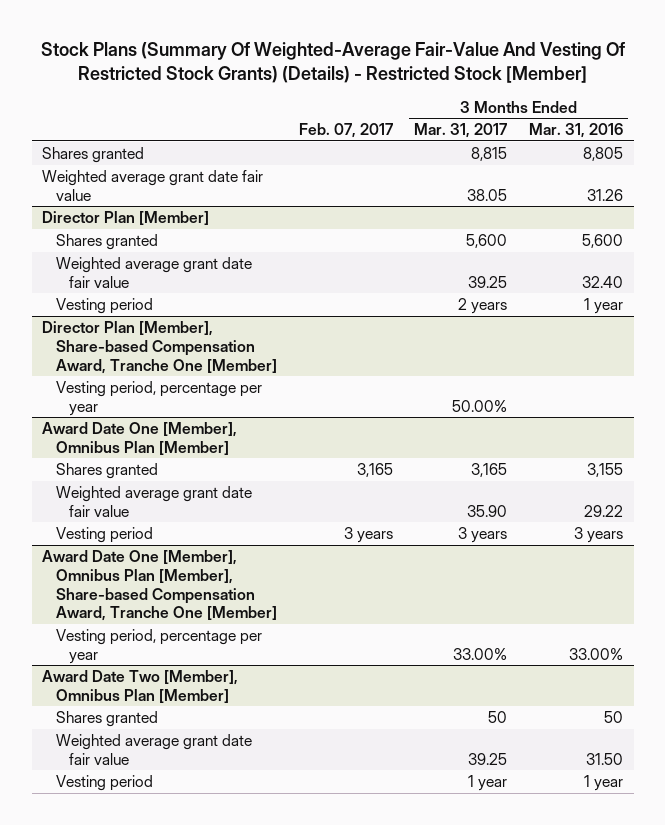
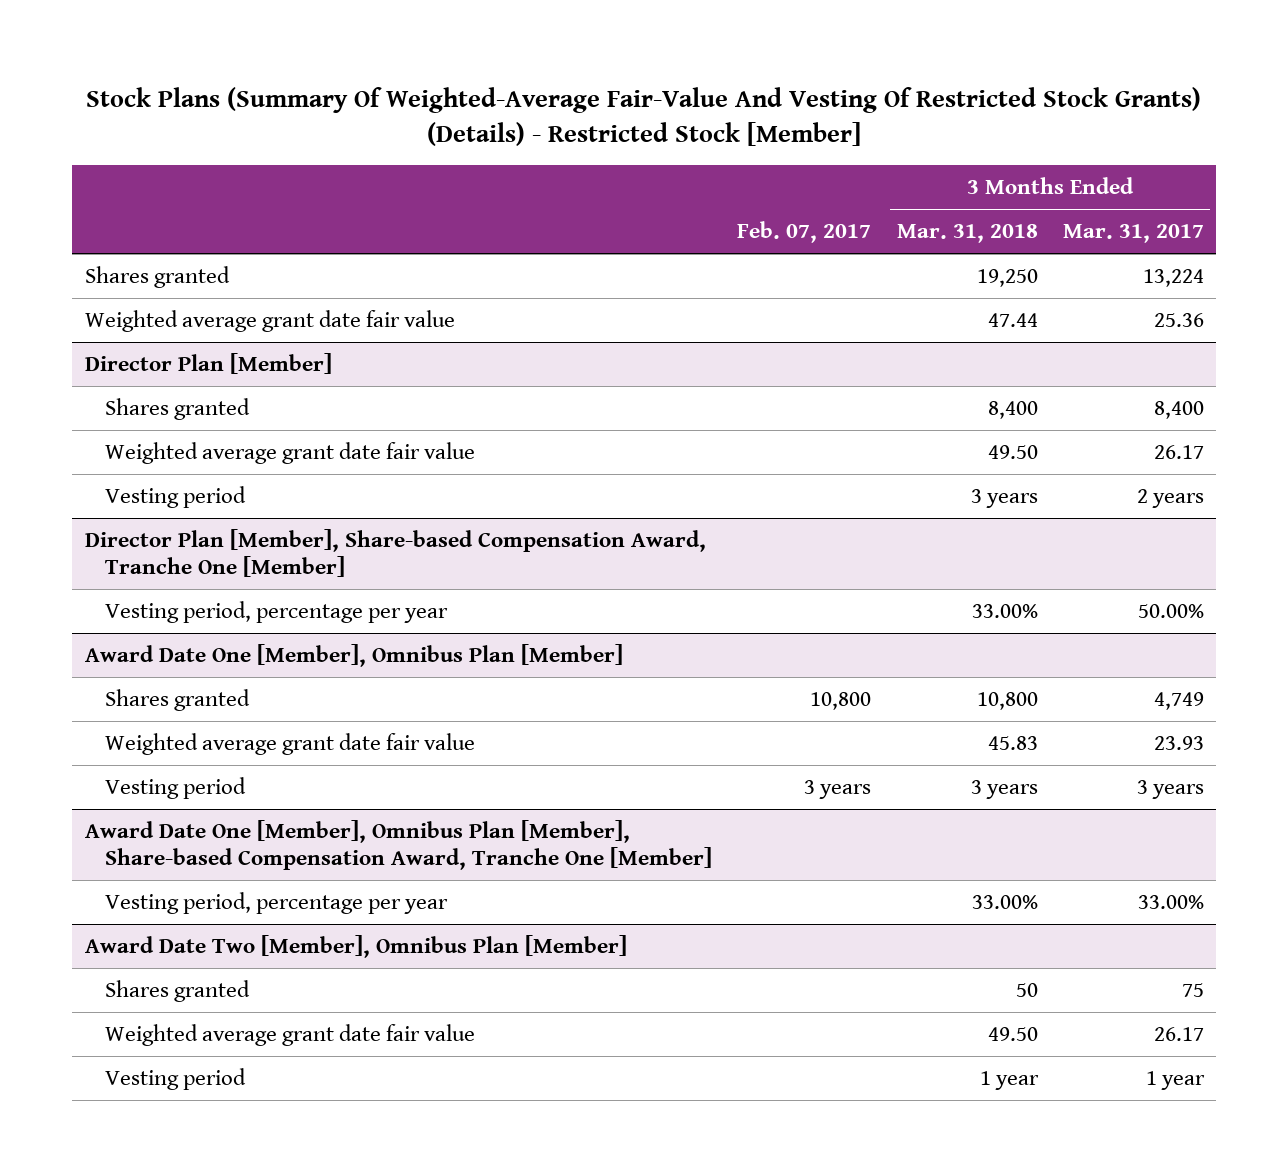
[528,123,623,139] Mar. 31, 2016 -> none
none -> [896,224,1038,244] Mar. 31, 2018
[471,147,508,162] 8,815 -> [1142,269,1204,288] 13,224
[467,188,508,201] 38.05 -> [1153,313,1204,328] 25.36
[466,234,508,249] 5,600 -> [1153,401,1204,420] 8,400
[468,275,508,288] 39.25 -> [1153,445,1204,460] 26.17
[356,463,393,478] 3,165 -> [810,692,872,711] 10,800
[471,463,508,478] 3,165 -> [1153,692,1204,711] 4,749
[467,504,508,517] 35.90 -> [1153,736,1204,751] 23.93
[488,711,508,724] 50 -> [1181,983,1204,998] 75
[468,752,508,765] 39.25 -> [1153,1027,1204,1042] 26.17

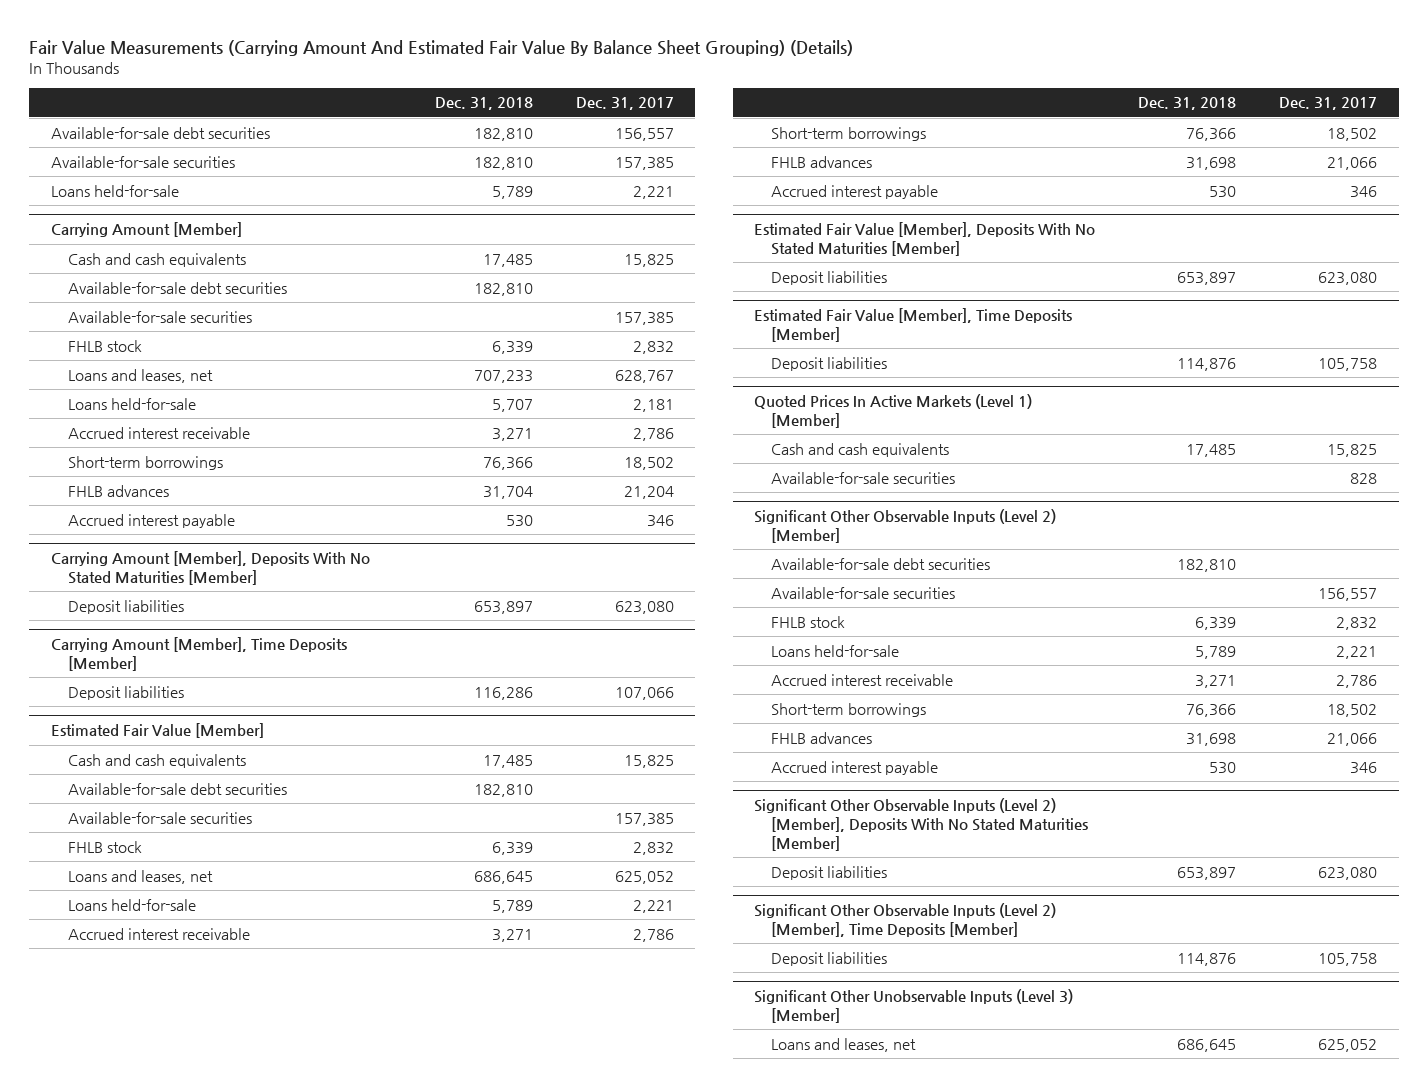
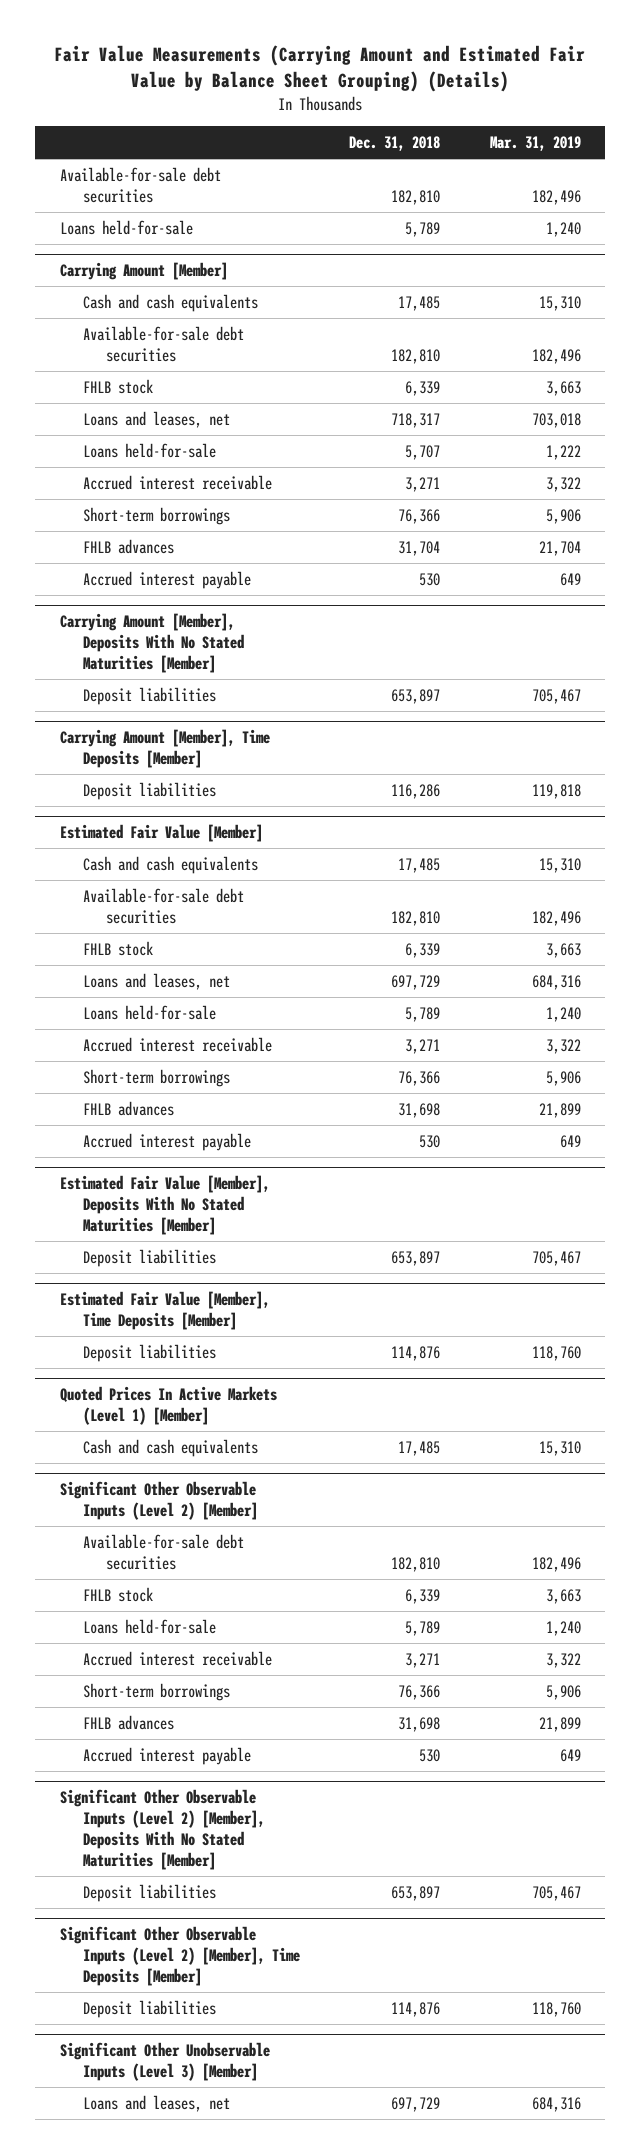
[29,39,854,56] Fair Value Measurements (Carrying Amount And Estimated Fair Value By Balance Sheet Grouping) (Details) -> [54,45,586,93] Fair Value Measurements (Carrying Amount and Estimated Fair Value by Balance Sheet Grouping) (Details)
[575,97,674,111] Dec. 31, 2017 -> none
none -> [489,136,581,152] Mar. 31, 2019
[50,155,235,168] Available-for-sale securities -> none
[67,310,252,323] Available-for-sale securities -> none
[473,369,533,383] 707,233 -> [391,412,441,428] 718,317
[67,811,252,824] Available-for-sale securities -> none
[473,870,533,884] 686,645 -> [391,974,441,990] 697,729
[771,471,956,484] Available-for-sale securities -> none
[771,586,956,599] Available-for-sale securities -> none
[1177,1038,1237,1052] 686,645 -> [391,2096,441,2112] 697,729

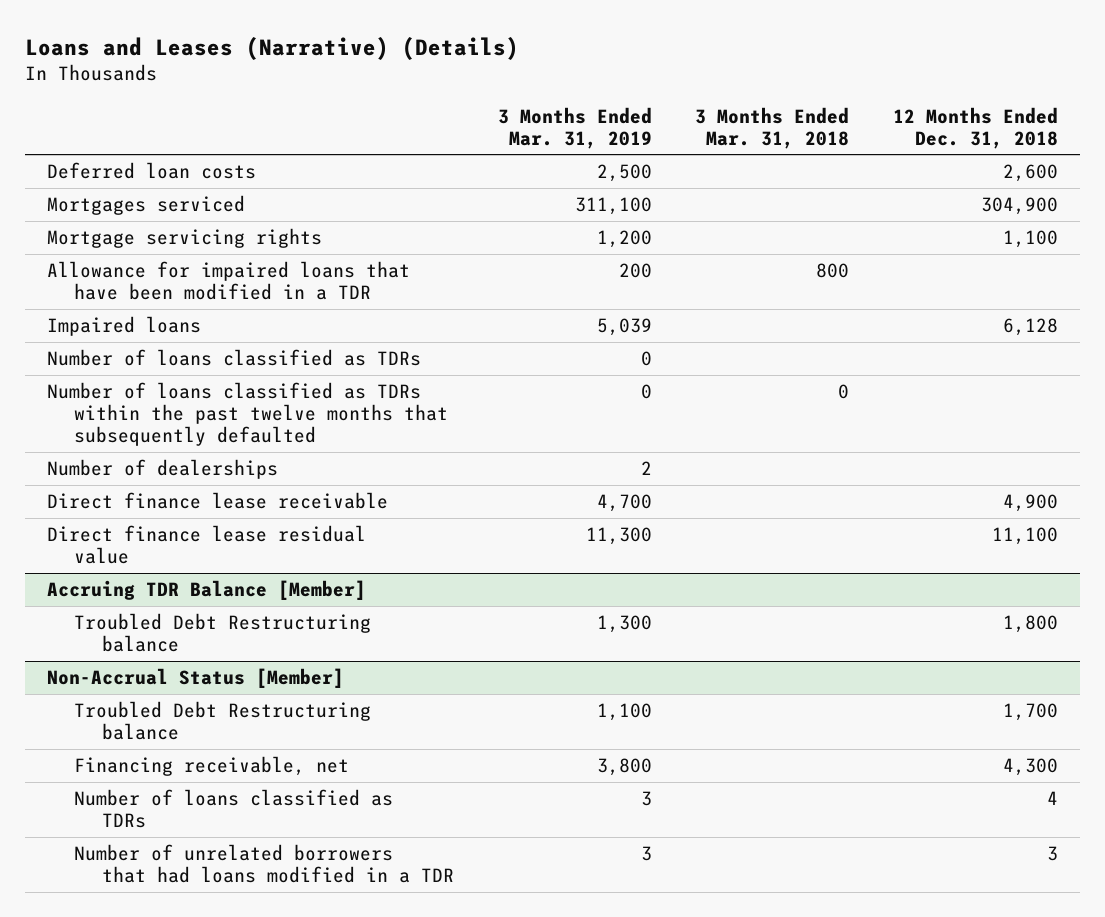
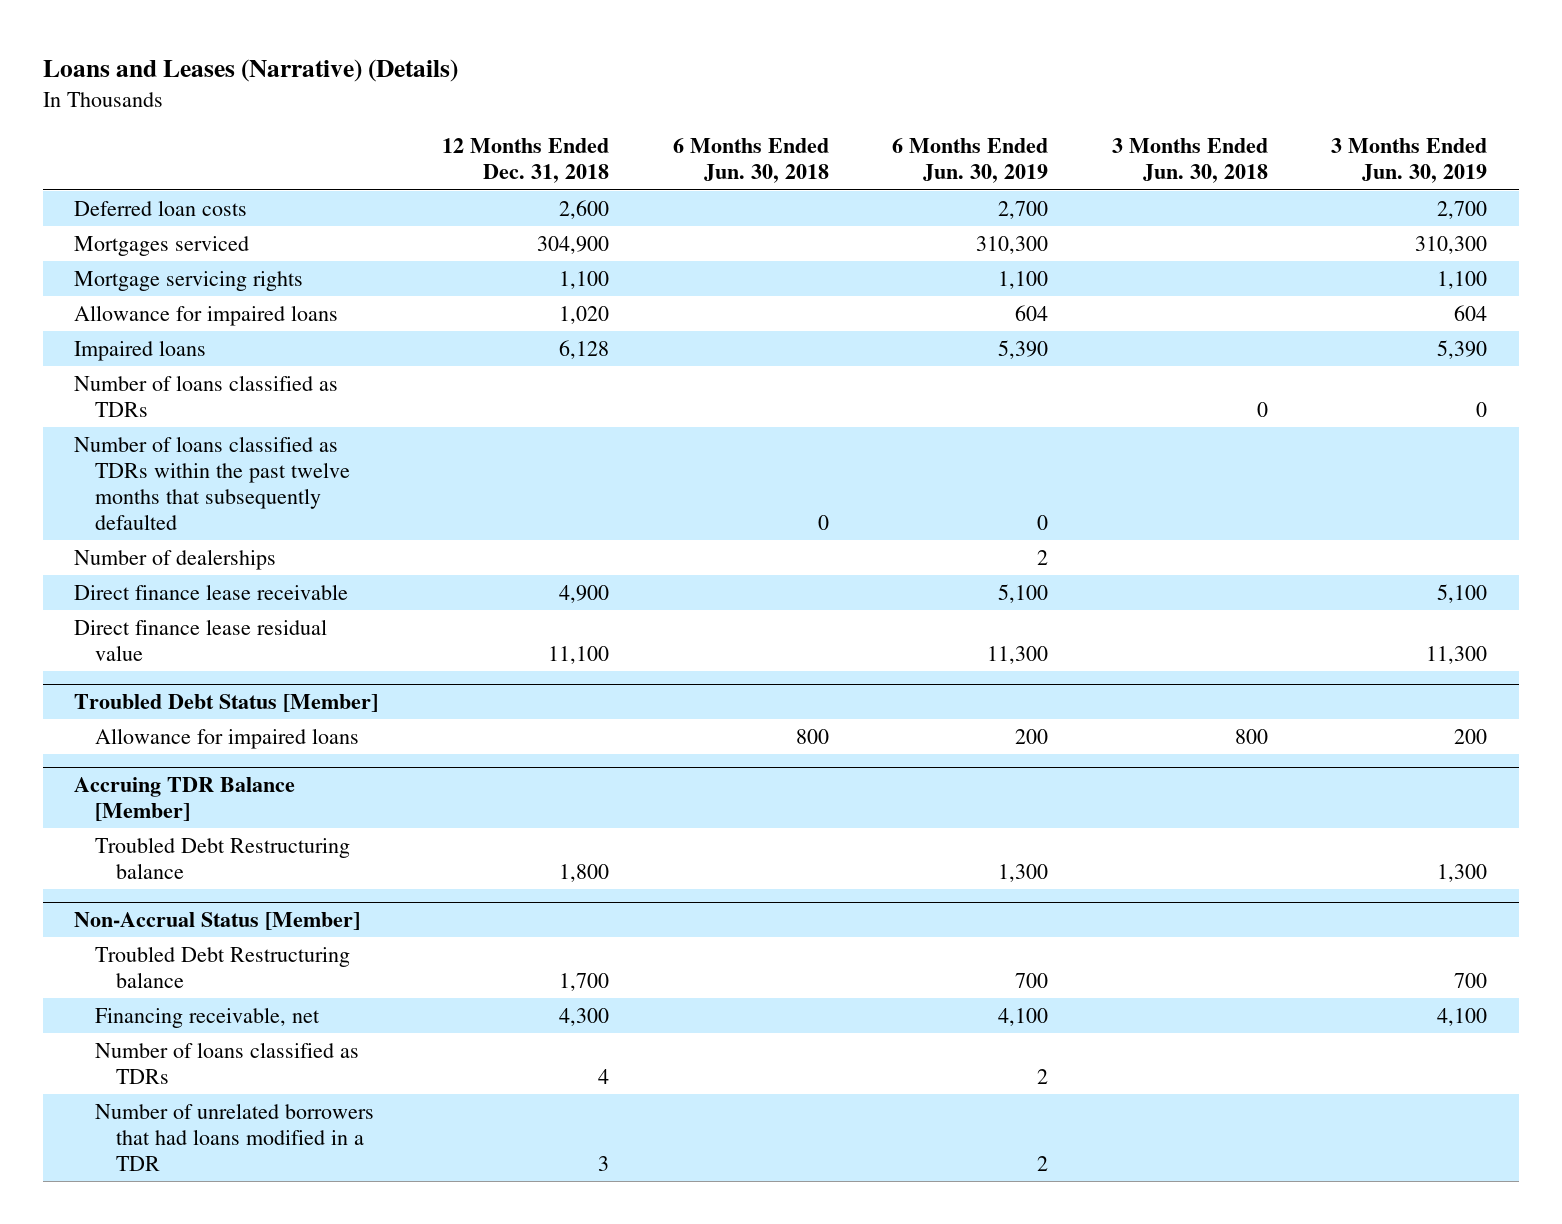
[497,106,652,149] 3 Months Ended Mar. 31, 2019 -> none
[695,106,850,149] 3 Months Ended Mar. 31, 2018 -> none
none -> [672,138,829,184] 6 Months Ended Jun. 30, 2018
none -> [892,138,1049,184] 6 Months Ended Jun. 30, 2019
none -> [1111,138,1268,184] 3 Months Ended Jun. 30, 2018
none -> [1331,138,1488,184] 3 Months Ended Jun. 30, 2019
[46,260,410,300] Allowance for impaired loans that have been modified in a TDR -> none
none -> [74,304,339,326] Allowance for impaired loans
none -> [74,693,379,712] Troubled Debt Status [Member]
none -> [95,727,360,749] Allowance for impaired loans

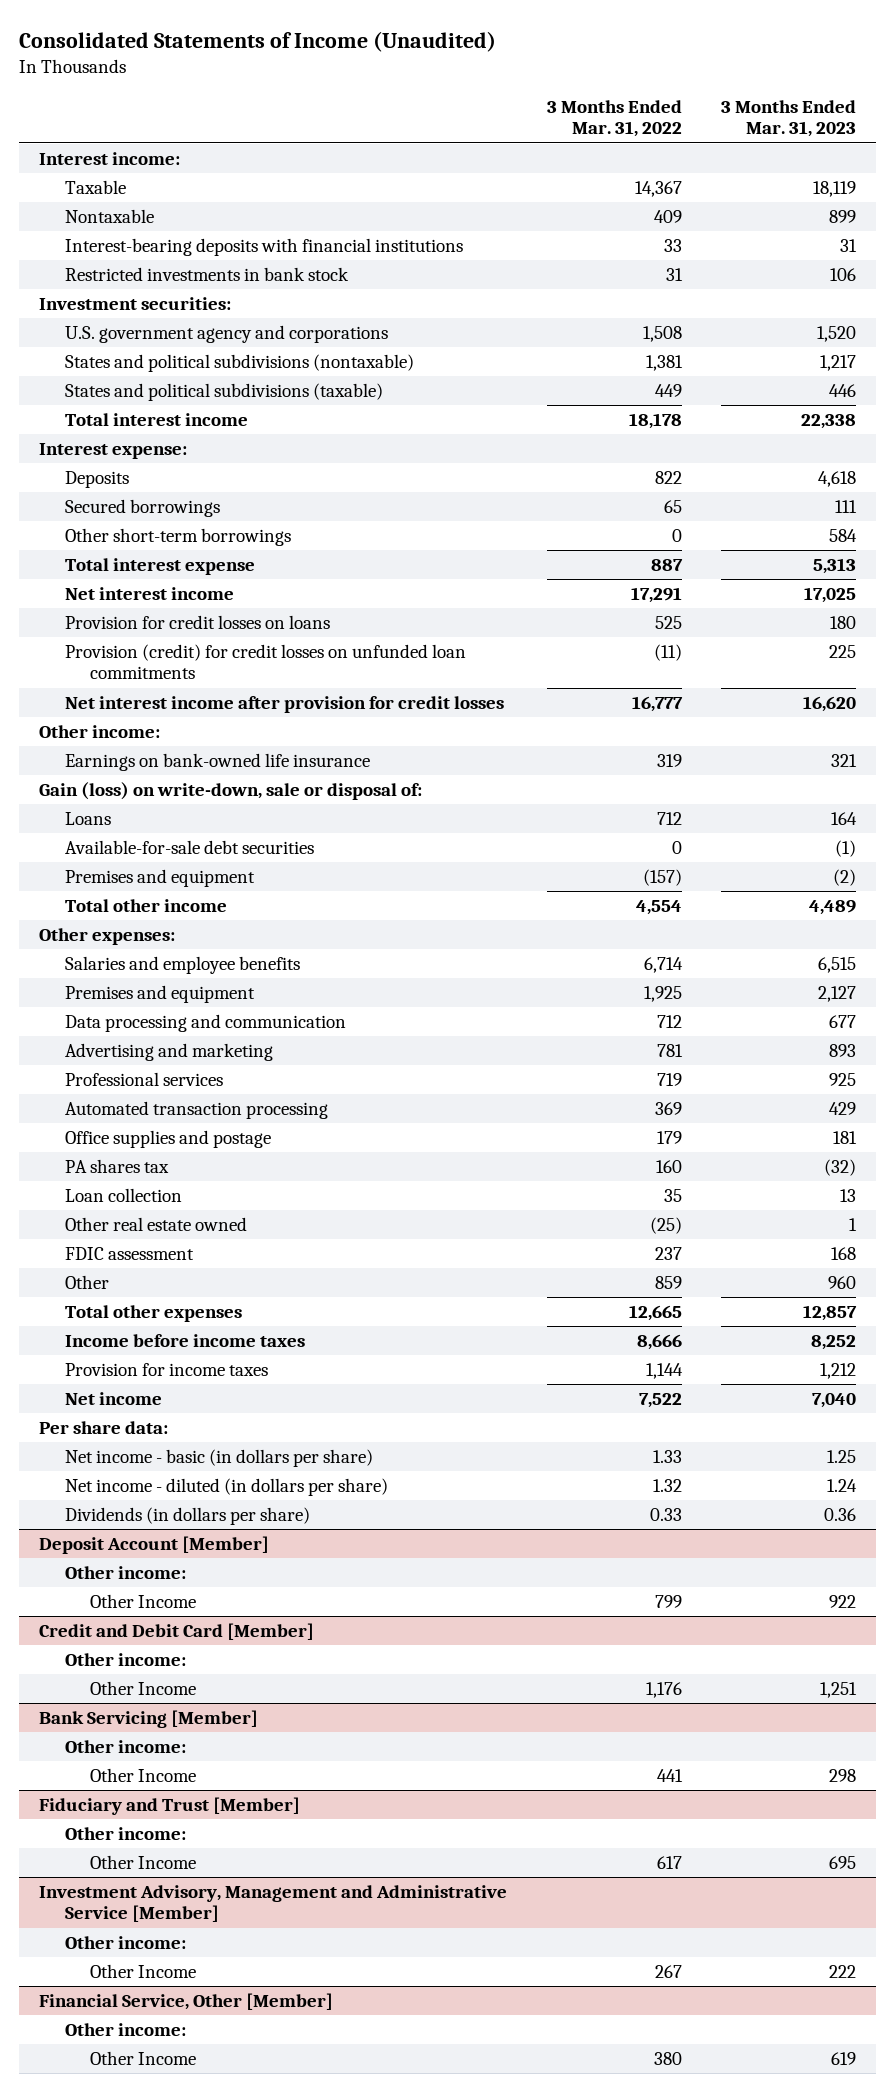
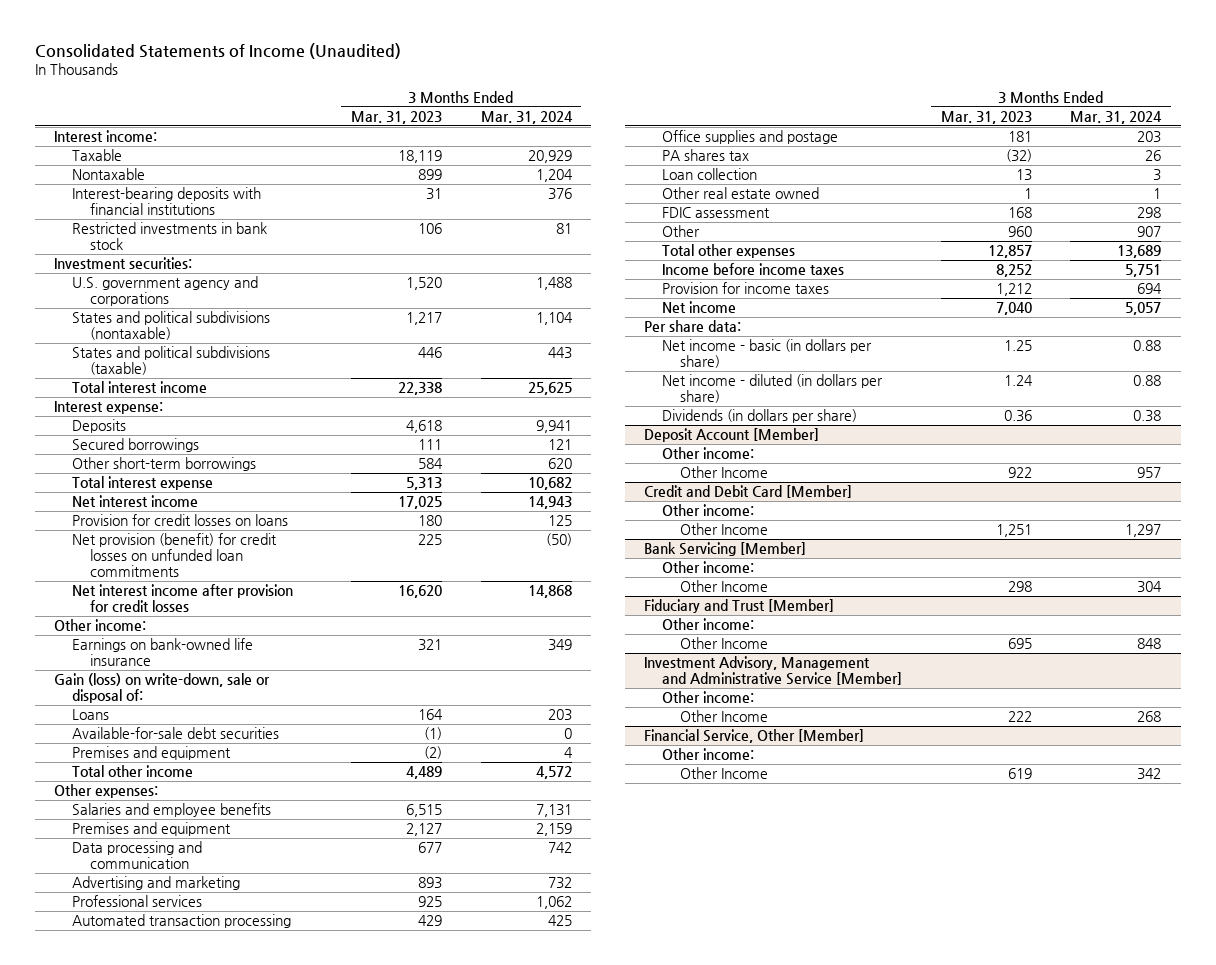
[546,100,682,138] 3 Months Ended Mar. 31, 2022 -> none
none -> [480,110,573,124] Mar. 31, 2024
[64,643,466,680] Provision (credit) for credit losses on unfunded loan commitments -> [72,533,278,578] Net provision (benefit) for credit losses on unfunded loan commitments

